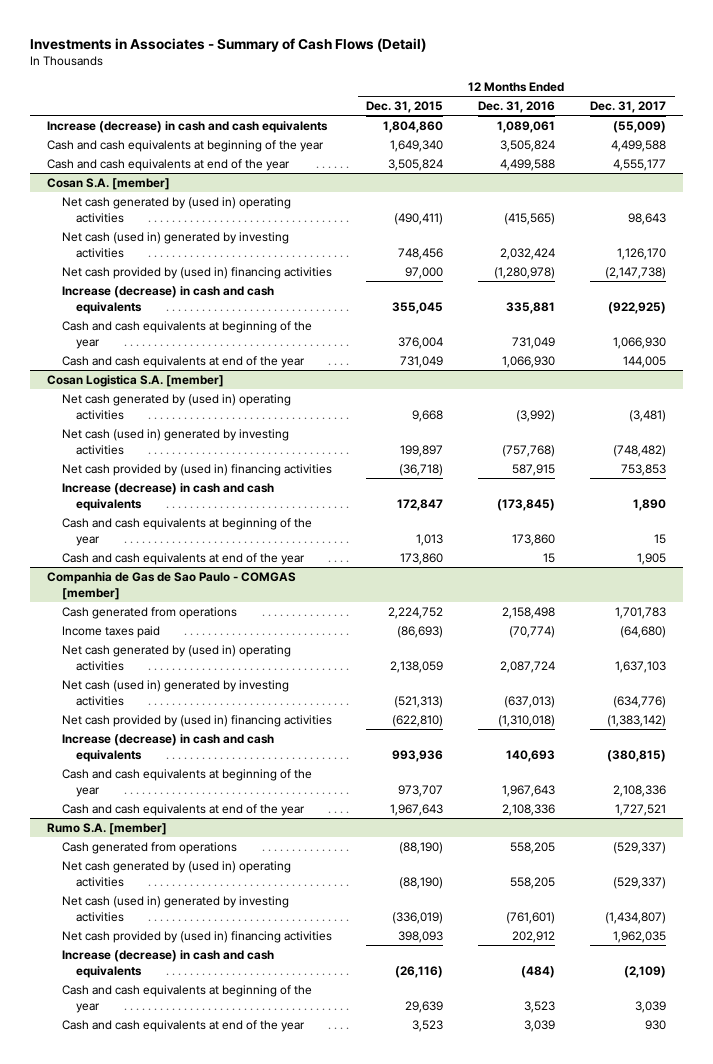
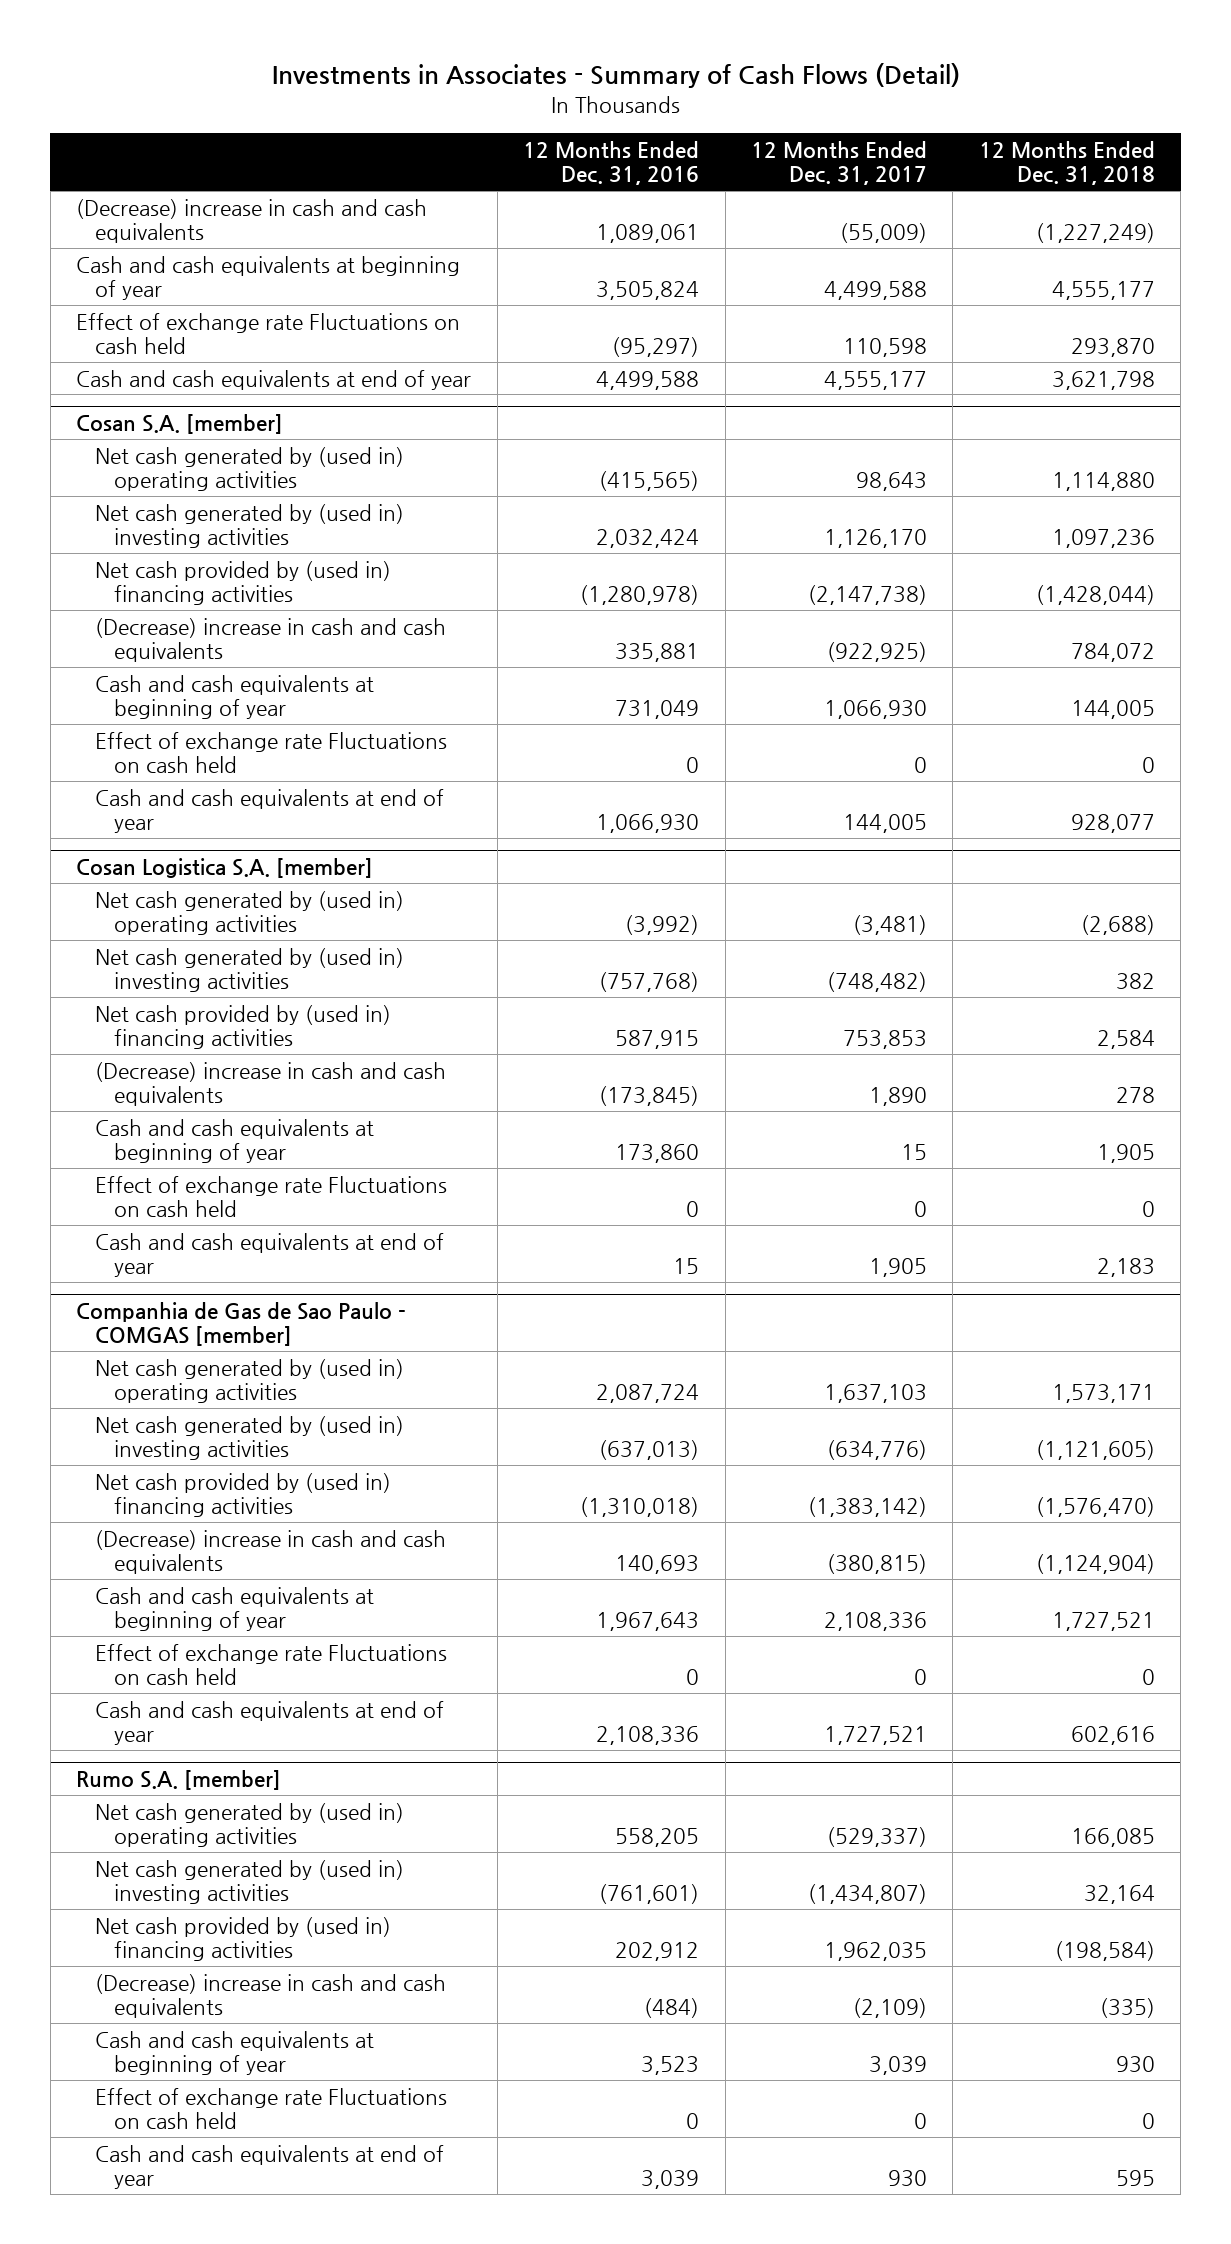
[366,101,444,114] Dec. 31, 2015 -> none
none -> [978,140,1155,186] 12 Months Ended Dec. 31, 2018
[47,120,329,133] Increase (decrease) in cash and cash equivalents -> [76,198,428,244] (Decrease) increase in cash and cash equivalents
[47,139,325,152] Cash and cash equivalents at beginning of the year -> [76,255,461,301] Cash and cash equivalents at beginning of year
none -> [76,312,461,355] Effect of exchange rate Fluctuations on cash held
[47,158,291,171] Cash and cash equivalents at end of the year -> [76,369,472,390] Cash and cash equivalents at end of year
[61,231,289,258] Net cash (used in) generated by investing activities -> [95,503,405,549] Net cash generated by (used in) investing activities
[61,285,274,314] Increase (decrease) in cash and cash equivalents -> [95,617,447,663] (Decrease) increase in cash and cash equivalents
[61,320,312,349] Cash and cash equivalents at beginning of the year -> [95,674,375,720] Cash and cash equivalents at beginning of year
none -> [95,731,448,774] Effect of exchange rate Fluctuations on cash held
[61,355,305,368] Cash and cash equivalents at end of the year -> [95,788,445,834] Cash and cash equivalents at end of year
[61,428,289,455] Net cash (used in) generated by investing activities -> [95,947,405,993] Net cash generated by (used in) investing activities
[61,482,274,511] Increase (decrease) in cash and cash equivalents -> [95,1061,447,1107] (Decrease) increase in cash and cash equivalents
[61,517,312,546] Cash and cash equivalents at beginning of the year -> [95,1118,375,1164] Cash and cash equivalents at beginning of year
none -> [95,1175,448,1218] Effect of exchange rate Fluctuations on cash held
[61,552,305,565] Cash and cash equivalents at end of the year -> [95,1232,445,1278] Cash and cash equivalents at end of year
[61,606,237,619] Cash generated from operations -> none
[61,625,160,638] Income taxes paid -> none
[61,679,289,706] Net cash (used in) generated by investing activities -> [95,1415,405,1461] Net cash generated by (used in) investing activities
[61,733,274,762] Increase (decrease) in cash and cash equivalents -> [95,1529,447,1575] (Decrease) increase in cash and cash equivalents
[61,768,312,797] Cash and cash equivalents at beginning of the year -> [95,1586,375,1632] Cash and cash equivalents at beginning of year
none -> [95,1643,448,1686] Effect of exchange rate Fluctuations on cash held
[61,803,305,816] Cash and cash equivalents at end of the year -> [95,1700,445,1746] Cash and cash equivalents at end of year
[61,841,237,854] Cash generated from operations -> none
[61,895,289,922] Net cash (used in) generated by investing activities -> [95,1859,405,1905] Net cash generated by (used in) investing activities
[61,949,274,978] Increase (decrease) in cash and cash equivalents -> [95,1973,447,2019] (Decrease) increase in cash and cash equivalents
[61,984,312,1013] Cash and cash equivalents at beginning of the year -> [95,2030,375,2076] Cash and cash equivalents at beginning of year
none -> [95,2087,448,2130] Effect of exchange rate Fluctuations on cash held
[61,1019,305,1032] Cash and cash equivalents at end of the year -> [95,2144,445,2190] Cash and cash equivalents at end of year

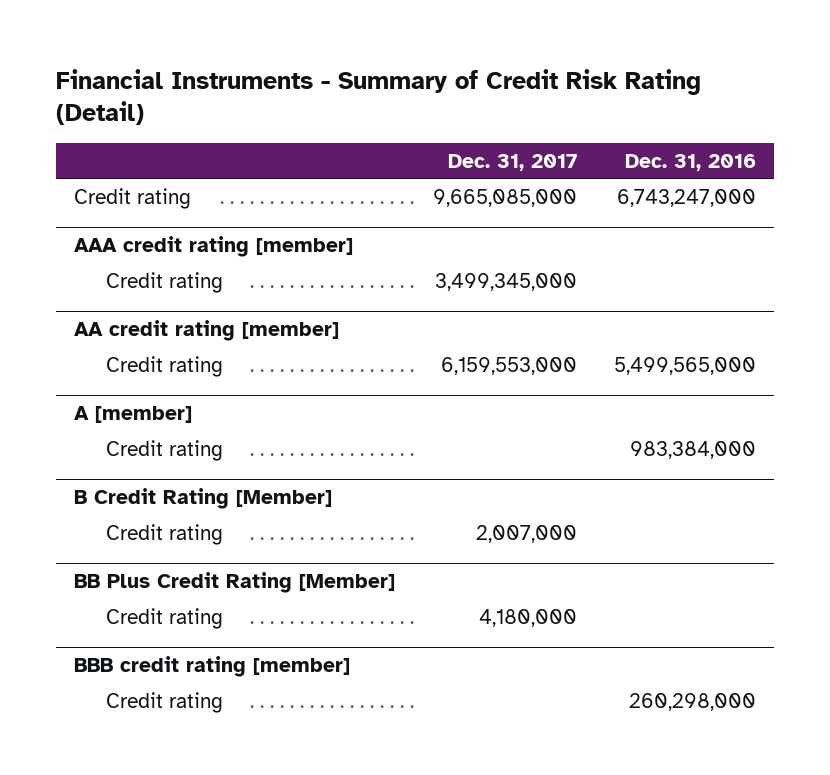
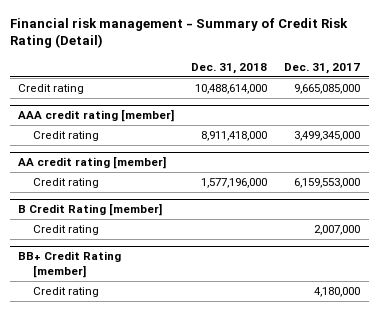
[55,68,701,126] Financial Instruments - Summary of Credit Risk Rating (Detail) -> [9,17,348,49] Financial risk management - Summary of Credit Risk Rating (Detail)
[624,153,756,171] Dec. 31, 2016 -> none
none -> [191,62,268,74] Dec. 31, 2018
[74,406,193,424] A [member] -> none
[105,440,223,462] Credit rating -> none
[74,488,333,510] B Credit Rating [Member] -> [18,203,163,217] B Credit Rating [member]
[74,572,396,594] BB Plus Credit Rating [Member] -> [18,251,122,278] BB+ Credit Rating [member]
[74,656,351,678] BBB credit rating [member] -> none
[105,692,223,714] Credit rating -> none

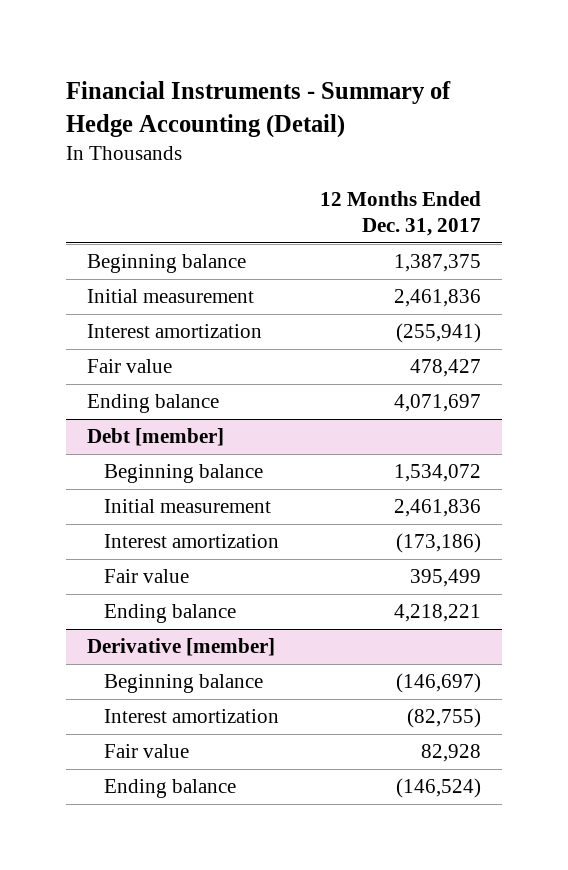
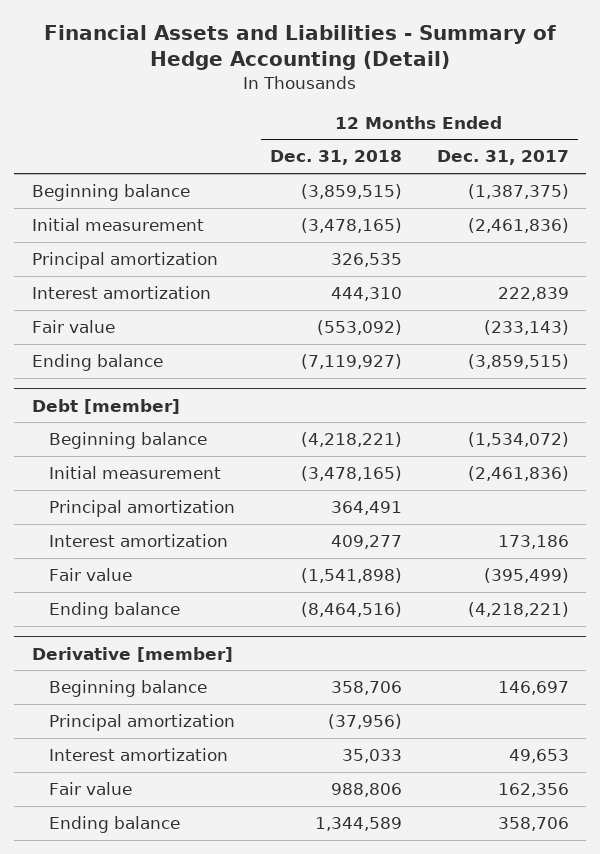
[66,80,452,138] Financial Instruments - Summary of Hedge Accounting (Detail) -> [44,25,557,71] Financial Assets and Liabilities - Summary of Hedge Accounting (Detail)
none -> [269,150,402,166] Dec. 31, 2018
[394,254,482,273] 1,387,375 -> [467,184,569,200] (1,387,375)
[394,289,482,308] 2,461,836 -> [467,218,569,234] (2,461,836)
none -> [31,252,218,270] Principal amortization
[396,323,482,344] (255,941) -> [497,287,569,302] 222,839
[410,359,482,378] 478,427 -> [483,320,569,336] (233,143)
[394,394,482,413] 4,071,697 -> [467,354,569,370] (3,859,515)
[394,464,482,483] 1,534,072 -> [467,432,569,448] (1,534,072)
[394,499,482,518] 2,461,836 -> [467,466,569,482] (2,461,836)
none -> [48,500,235,518] Principal amortization
[396,533,482,554] (173,186) -> [497,535,569,550] 173,186
[410,569,482,588] 395,499 -> [483,568,569,584] (395,499)
[394,604,482,623] 4,218,221 -> [467,602,569,618] (4,218,221)
[396,673,482,694] (146,697) -> [497,681,569,696] 146,697
none -> [48,714,235,732] Principal amortization
[407,708,482,729] (82,755) -> [508,749,569,764] 49,653
[421,744,482,763] 82,928 -> [497,783,569,798] 162,356
[396,778,482,799] (146,524) -> [497,817,569,832] 358,706

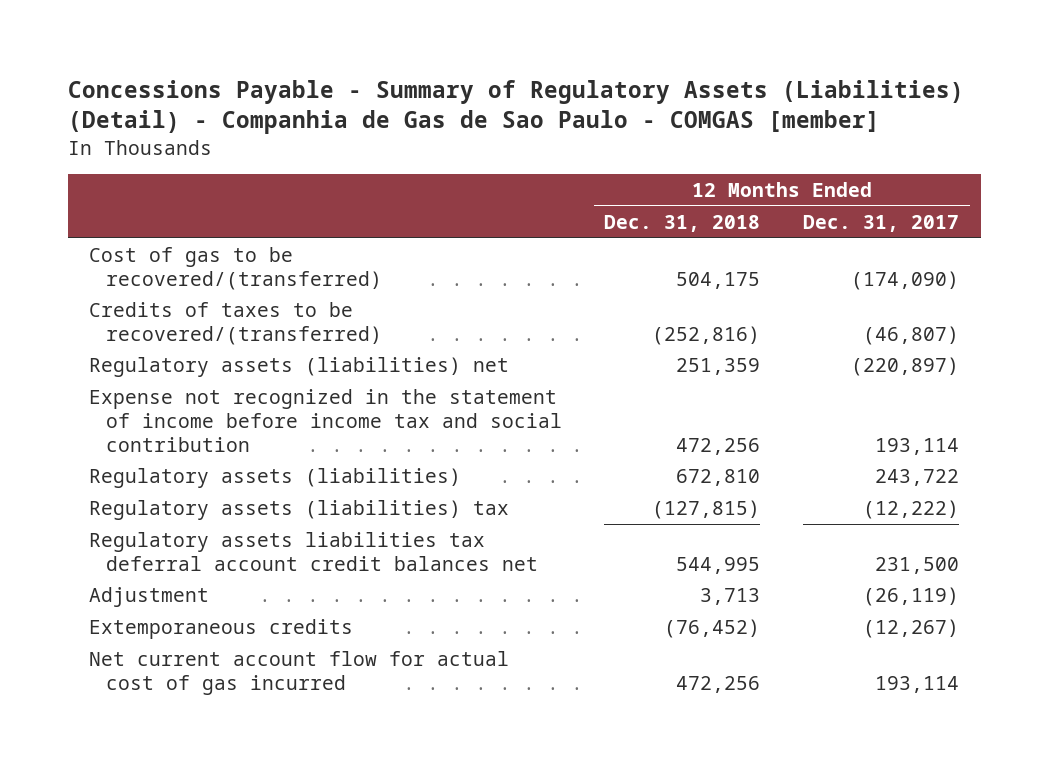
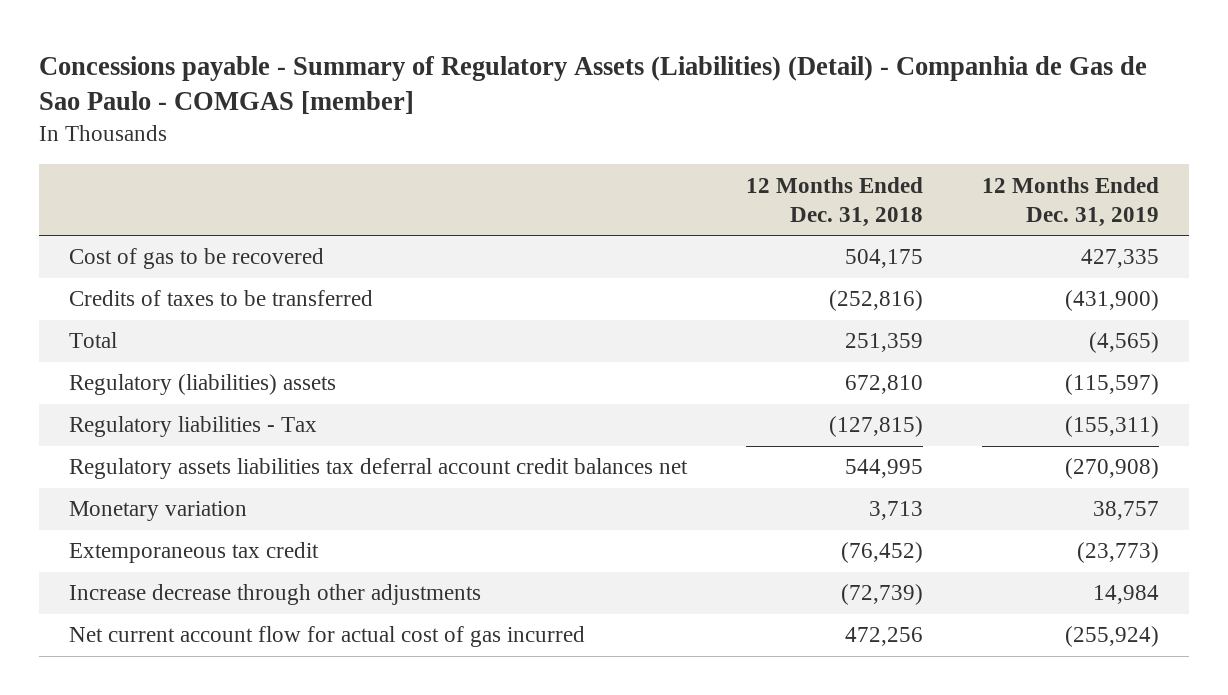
[67,80,964,135] Concessions Payable - Summary of Regulatory Assets (Liabilities) (Detail) - Companhia de Gas de Sao Paulo - COMGAS [member] -> [38,55,1147,115] Concessions payable - Summary of Regulatory Assets (Liabilities) (Detail) - Companhia de Gas de Sao Paulo - COMGAS [member]
[803,214,960,232] Dec. 31, 2017 -> none
none -> [982,176,1160,228] 12 Months Ended Dec. 31, 2019
[89,388,562,452] Expense not recognized in the statement of income before income tax and social contribution -> none
[89,246,382,290] Cost of gas to be recovered/(transferred) -> [68,248,324,270] Cost of gas to be recovered
[89,301,382,345] Credits of taxes to be recovered/(transferred) -> [68,290,373,307] Credits of taxes to be transferred
[89,356,510,377] Regulatory assets (liabilities) net -> [68,332,117,349] Total
[89,467,462,488] Regulatory assets (liabilities) -> [68,374,336,396] Regulatory (liabilities) assets
[89,499,510,520] Regulatory assets (liabilities) tax -> [68,416,317,438] Regulatory liabilities - Tax
[89,586,210,607] Adjustment -> [68,501,247,522] Monetary variation
[89,618,354,639] Extemporaneous credits -> [68,542,319,564] Extemporaneous tax credit
none -> [68,584,481,606] Increase decrease through other adjustments

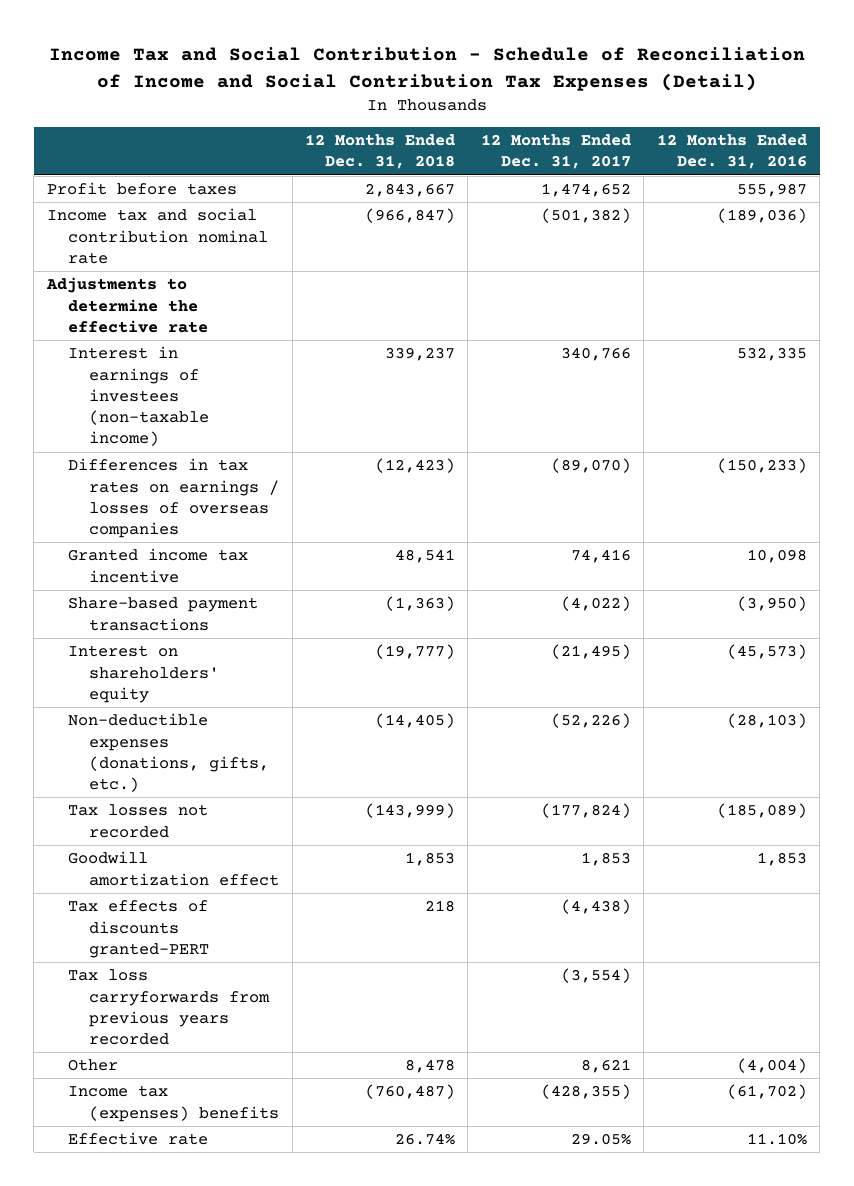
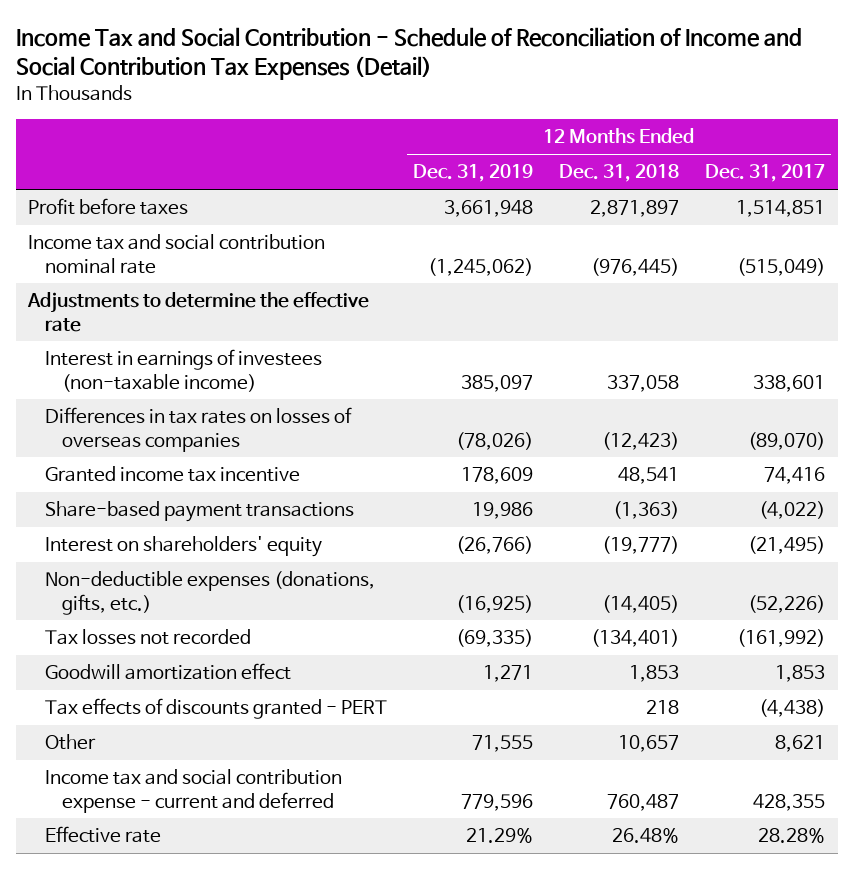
[656,134,807,170] 12 Months Ended Dec. 31, 2016 -> none
none -> [413,164,534,183] Dec. 31, 2019
[364,183,455,198] 2,843,667 -> [590,200,680,218] 2,871,897
[540,183,631,198] 1,474,652 -> [735,200,825,218] 1,514,851
[364,208,455,224] (966,847) -> [591,257,680,276] (976,445)
[540,208,631,224] (501,382) -> [736,257,825,276] (515,049)
[384,347,455,362] 339,237 -> [607,374,680,392] 337,058
[560,347,631,362] 340,766 -> [752,374,825,392] 338,601
[68,458,280,539] Differences in tax rates on earnings / losses of overseas companies -> [45,407,353,452] Differences in tax rates on losses of overseas companies
[364,803,455,819] (143,999) -> [591,629,680,648] (134,401)
[540,803,631,819] (177,824) -> [736,629,825,648] (161,992)
[68,969,271,1046] Tax loss carryforwards from previous years recorded -> none
[68,900,210,958] Tax effects of discounts granted-PERT -> [45,698,388,720] Tax effects of discounts granted - PERT
[404,1059,455,1074] 8,478 -> [618,735,680,753] 10,657
[68,1085,280,1122] Income tax (expenses) benefits -> [45,769,343,813] Income tax and social contribution expense - current and deferred
[364,1084,455,1100] (760,487) -> [607,793,680,811] 760,487
[540,1084,631,1100] (428,355) -> [752,793,825,811] 428,355
[394,1133,455,1146] 26.74% -> [612,828,680,844] 26.48%
[570,1133,631,1146] 29.05% -> [757,828,825,844] 28.28%

